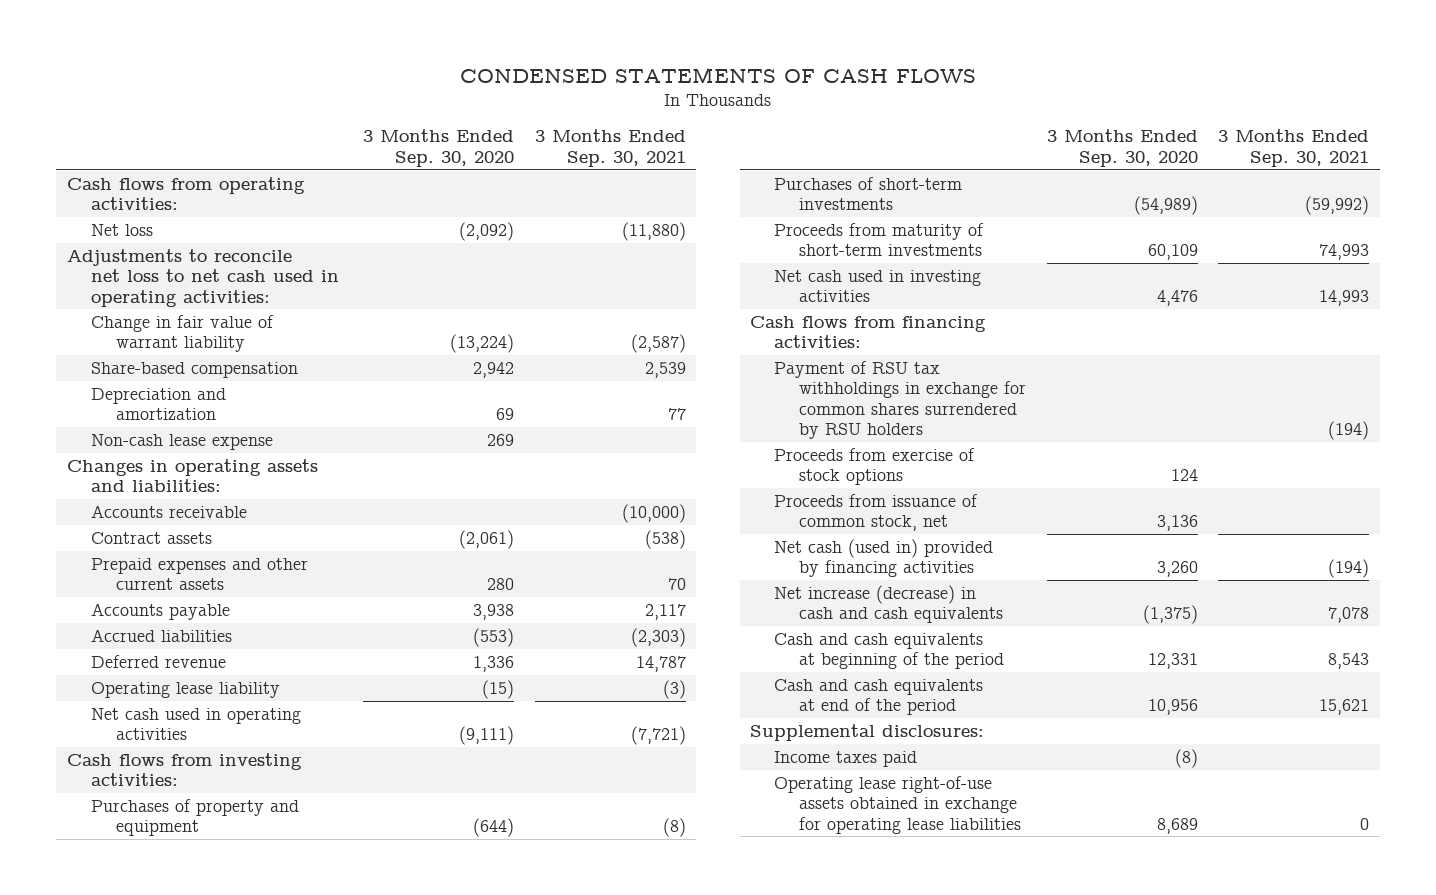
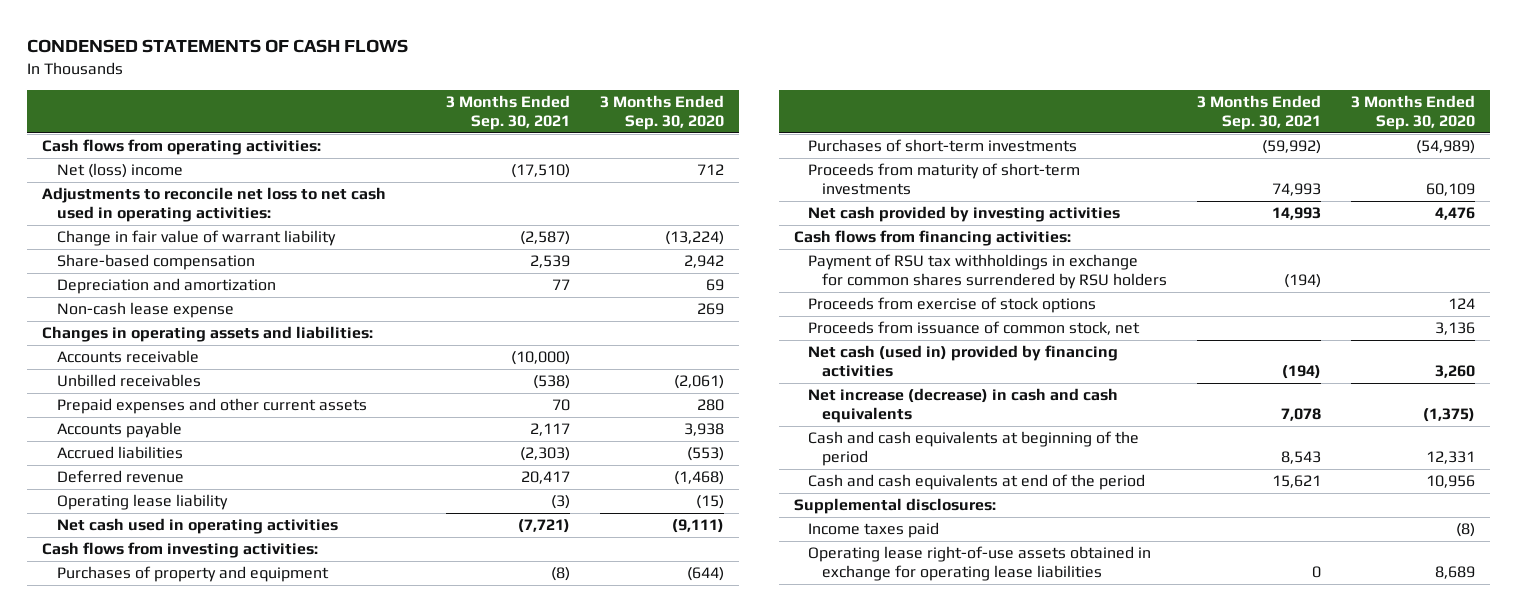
[91,223,154,236] Net loss -> [56,163,183,179] Net (loss) income
[459,221,515,241] (2,092) -> [696,164,724,176] 712
[622,221,687,241] (11,880) -> [510,164,570,179] (17,510)
[91,531,213,544] Contract assets -> [56,374,201,388] Unbilled receivables
[473,655,515,672] 1,336 -> [673,471,724,486] (1,468)
[636,655,687,672] 14,787 -> [520,471,570,485] 20,417
[774,269,982,303] Net cash used in investing activities -> [807,206,1120,223] Net cash provided by investing activities

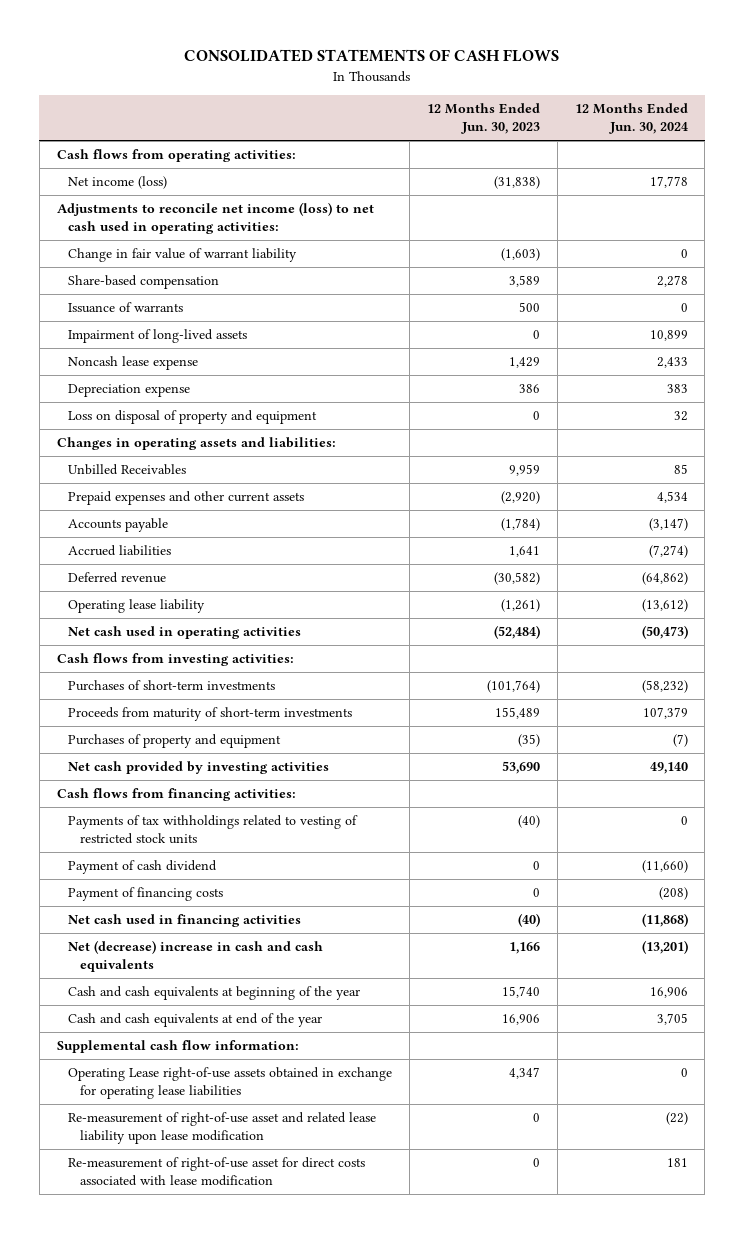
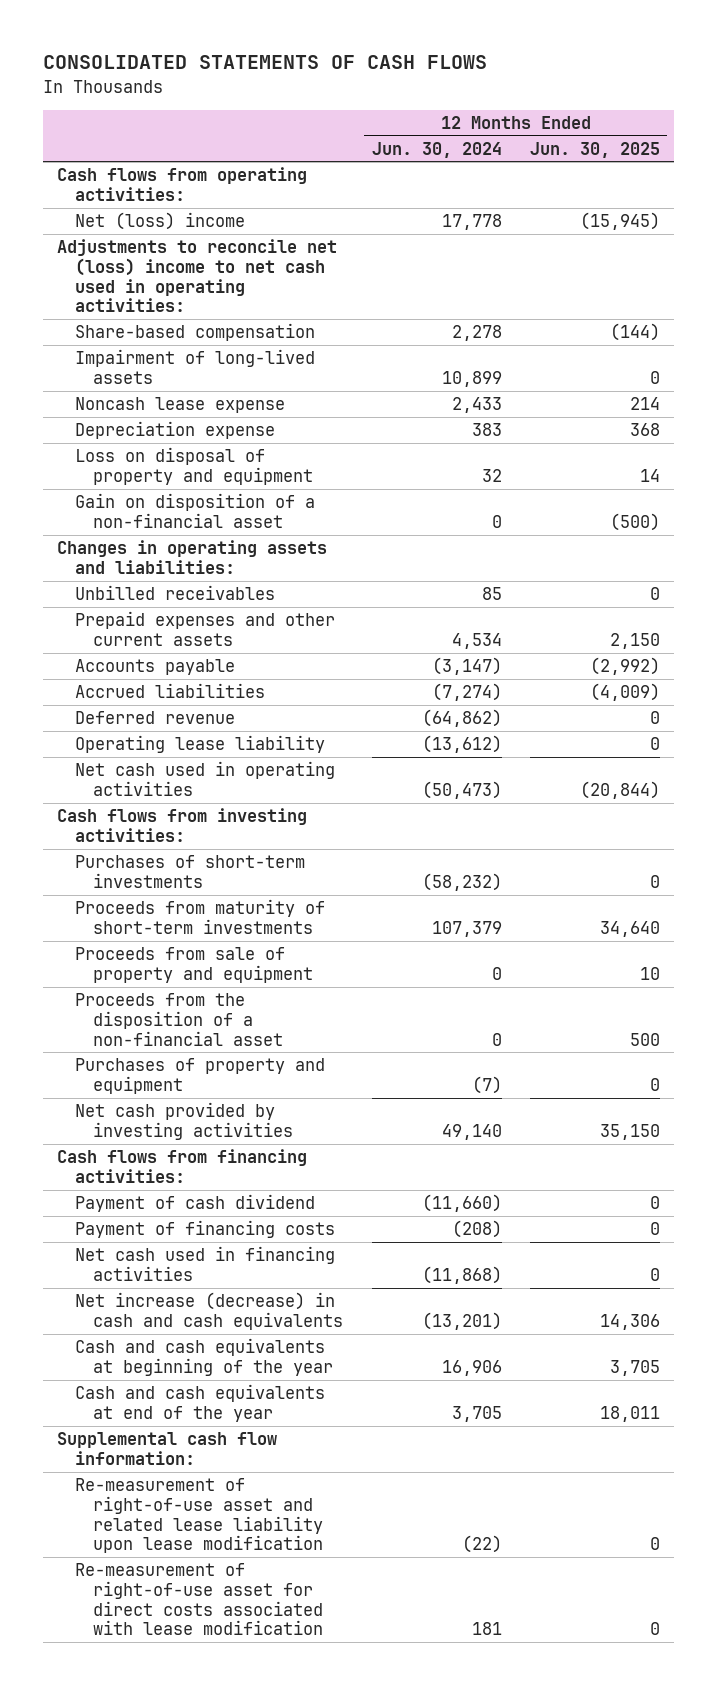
[426,102,540,135] 12 Months Ended Jun. 30, 2023 -> none
none -> [529,141,660,158] Jun. 30, 2025
[68,248,298,263] Change in fair value of warrant liability -> none
[68,176,168,190] Net income (loss) -> [75,212,246,231] Net (loss) income
[56,202,374,235] Adjustments to reconcile net income (loss) to net cash used in operating activities: -> [57,239,338,313] Adjustments to reconcile net (loss) income to net cash used in operating activities:
[68,302,184,314] Issuance of warrants -> none
none -> [75,493,316,528] Gain on disposition of a non-financial asset
[68,464,187,476] Unbilled Receivables -> [75,585,276,601] Unbilled receivables
none -> [75,947,314,983] Proceeds from sale of property and equipment
none -> [75,993,284,1046] Proceeds from the disposition of a non-financial asset
[68,815,359,845] Payments of tax withholdings related to vesting of restricted stock units -> none
[68,940,324,973] Net (decrease) increase in cash and cash equivalents -> [75,1292,344,1330] Net increase (decrease) in cash and cash equivalents
[68,1067,393,1100] Operating Lease right-of-use assets obtained in exchange for operating lease liabilities -> none

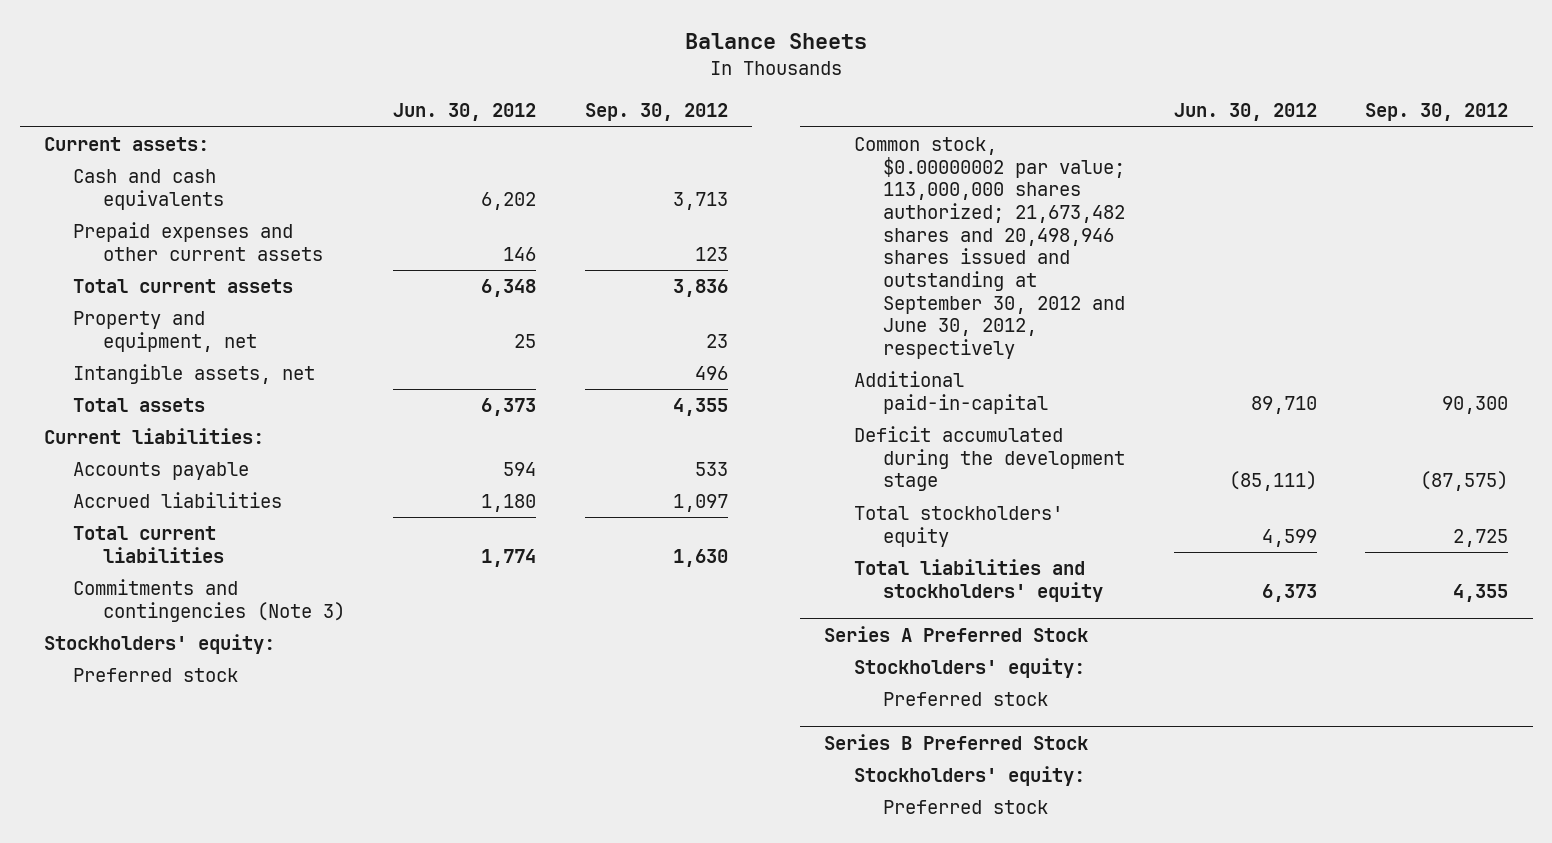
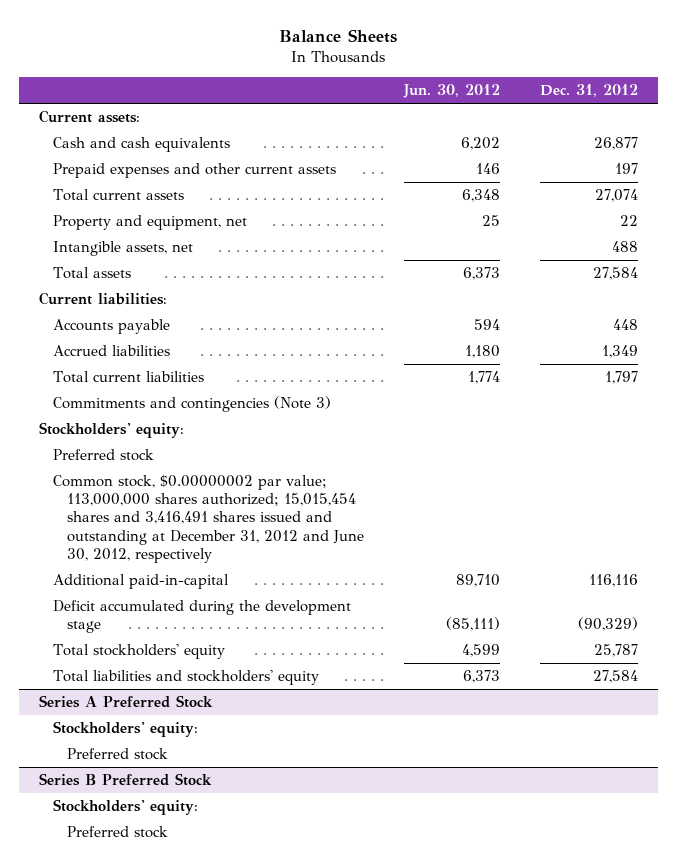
[584,103,728,122] Sep. 30, 2012 -> none
none -> [540,84,639,98] Dec. 31, 2012
[853,137,1126,359] Common stock, $0.00000002 par value; 113,000,000 shares authorized; 21,673,482 shares and 20,498,946 shares issued and outstanding at September 30, 2012 and June 30, 2012, respectively -> [52,475,364,563] Common stock, $0.00000002 par value; 113,000,000 shares authorized; 15,015,454 shares and 3,416,491 shares issued and outstanding at December 31, 2012 and June 30, 2012, respectively

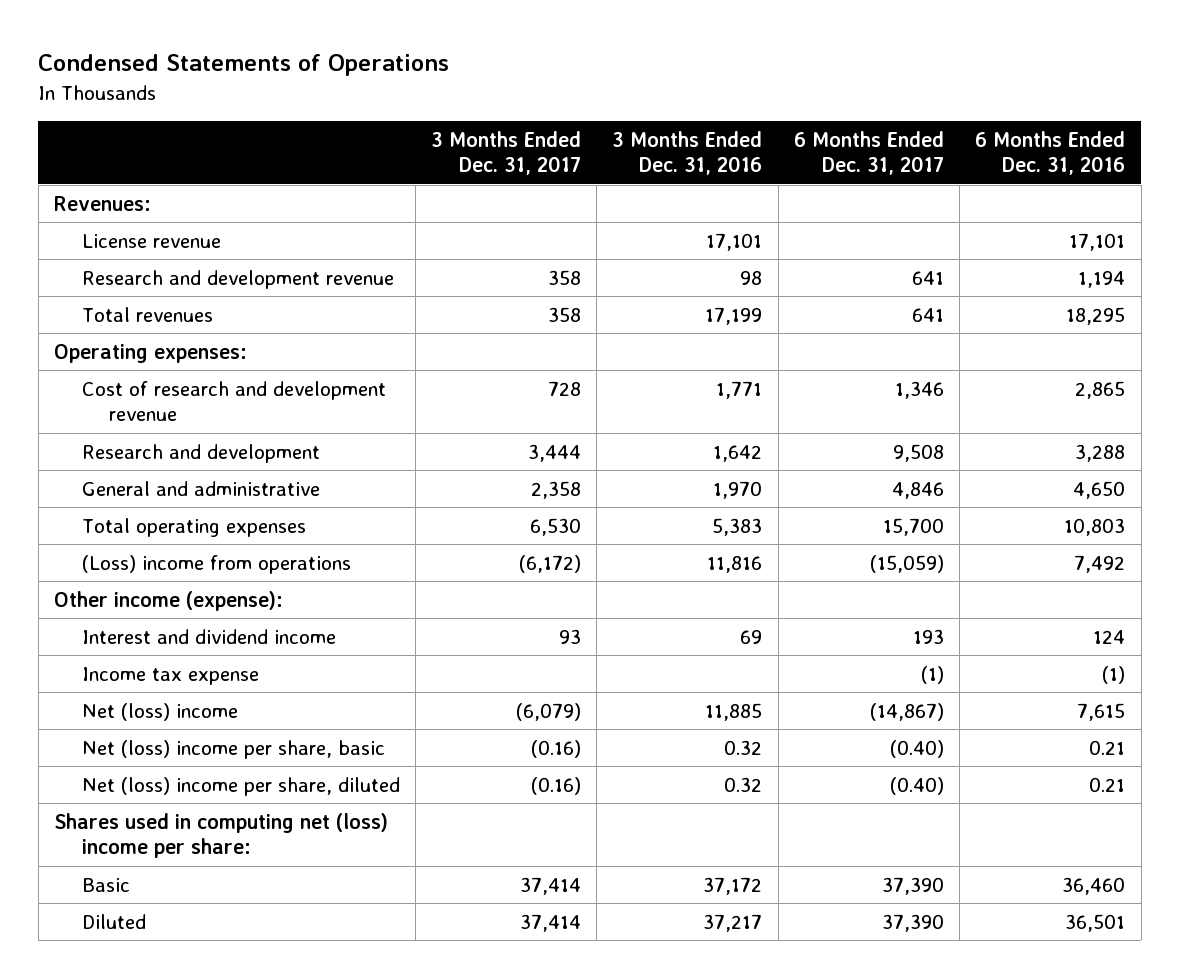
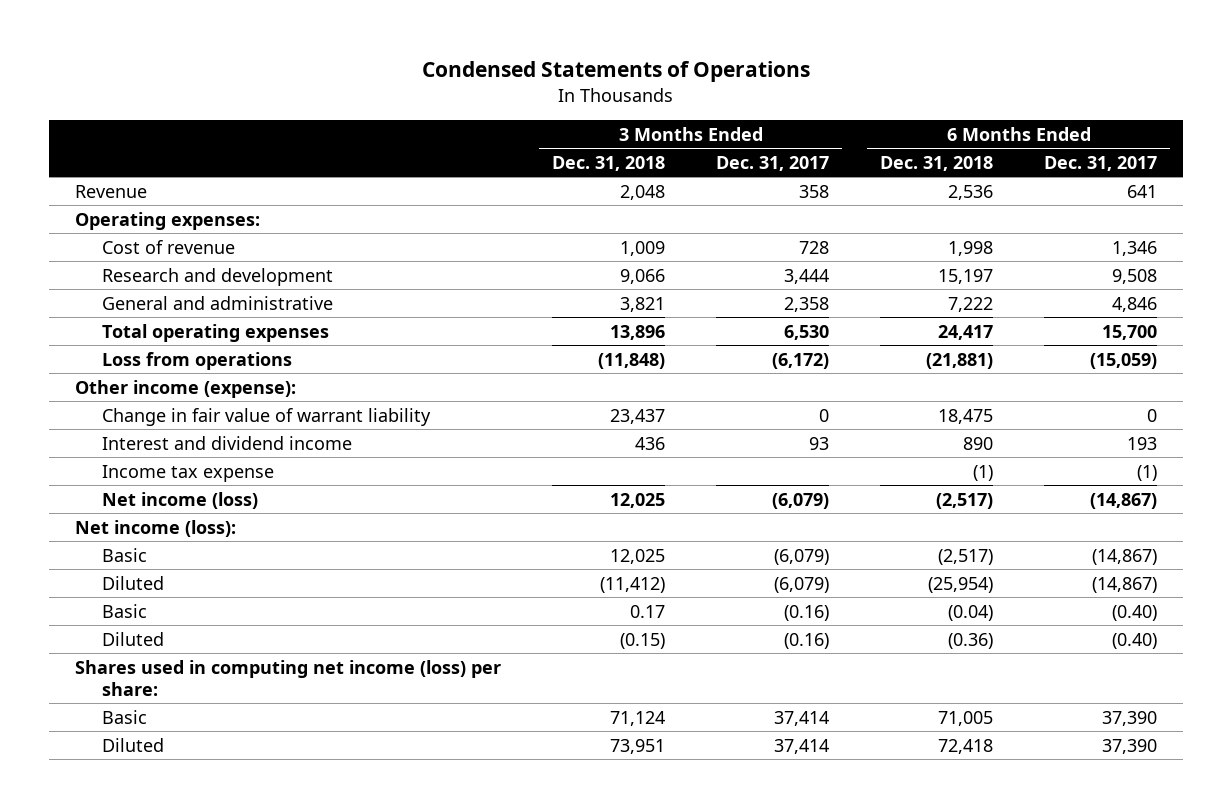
[612,130,763,176] 3 Months Ended Dec. 31, 2016 -> none
[975,130,1126,176] 6 Months Ended Dec. 31, 2016 -> none
none -> [552,155,666,171] Dec. 31, 2018
none -> [880,155,994,171] Dec. 31, 2018
[53,195,151,211] Revenues: -> none
[81,233,221,248] License revenue -> none
[81,269,394,289] Research and development revenue -> none
[81,306,213,322] Total revenues -> [74,184,147,198] Revenue
[81,380,386,422] Cost of research and development revenue -> [101,239,235,254] Cost of revenue
[81,554,351,574] (Loss) income from operations -> [101,351,292,370] Loss from operations
none -> [101,407,431,426] Change in fair value of warrant liability
[81,702,238,721] Net (loss) income -> [101,491,258,509] Net income (loss)
none -> [74,519,236,537] Net income (loss):
none -> [101,547,147,562] Basic
none -> [101,575,164,590] Diluted
[81,739,385,759] Net (loss) income per share, basic -> [101,603,147,618] Basic
[81,776,400,796] Net (loss) income per share, diluted -> [101,631,164,646] Diluted
[53,812,388,859] Shares used in computing net (loss) income per share: -> [74,659,501,696] Shares used in computing net income (loss) per share:

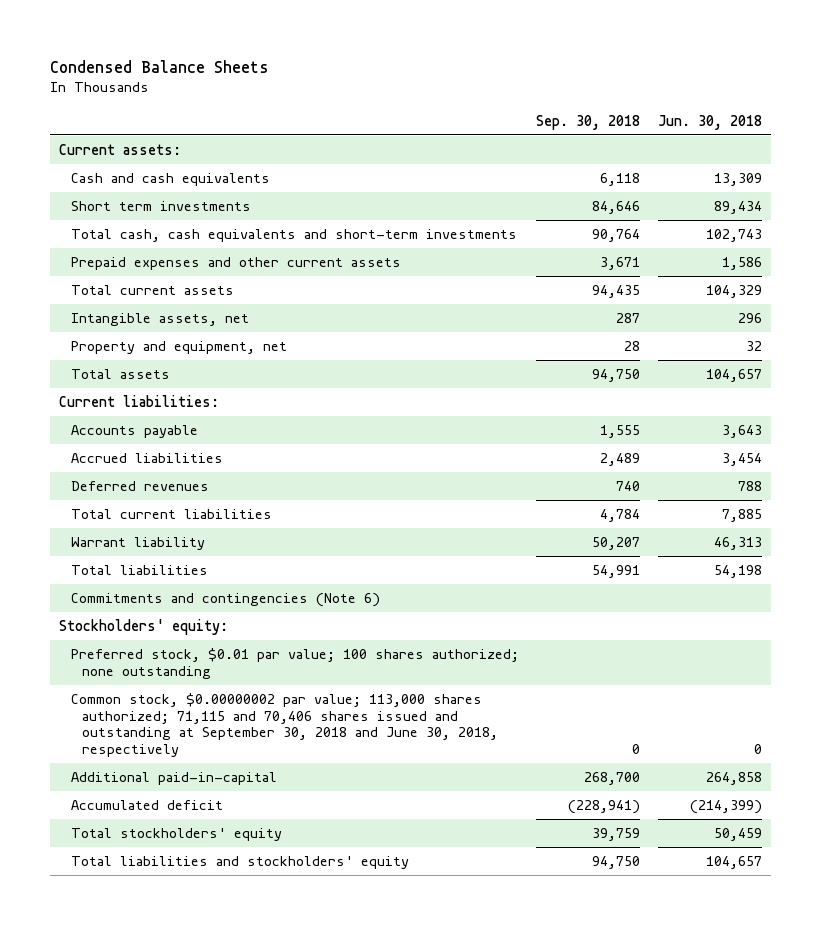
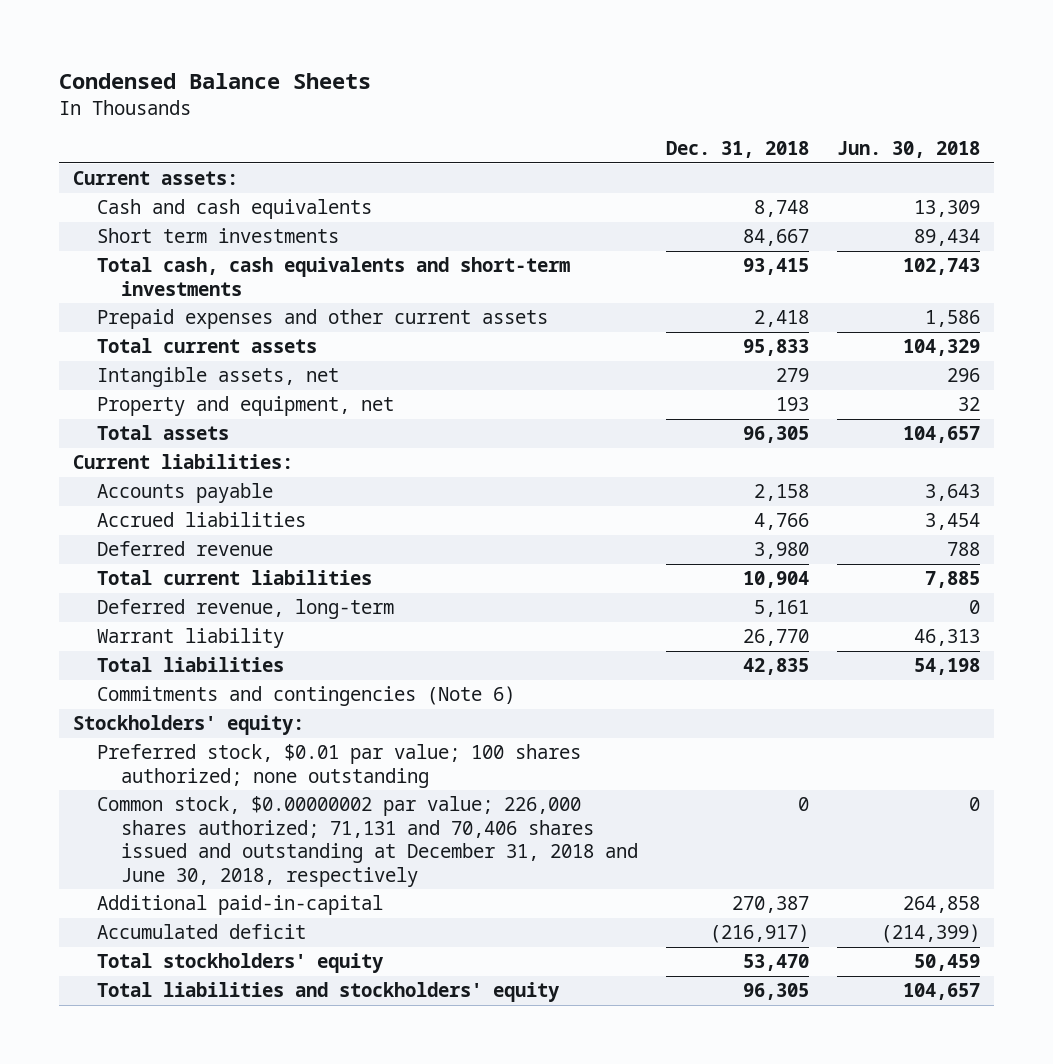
[536,114,641,130] Sep. 30, 2018 -> none
none -> [665,141,809,159] Dec. 31, 2018
[70,480,209,491] Deferred revenues -> [96,541,273,557] Deferred revenue
none -> [96,599,394,620] Deferred revenue, long-term
[70,692,499,758] Common stock, $0.00000002 par value; 113,000 shares authorized; 71,115 and 70,406 shares issued and outstanding at September 30, 2018 and June 30, 2018, respectively -> [96,796,638,887] Common stock, $0.00000002 par value; 226,000 shares authorized; 71,131 and 70,406 shares issued and outstanding at December 31, 2018 and June 30, 2018, respectively

